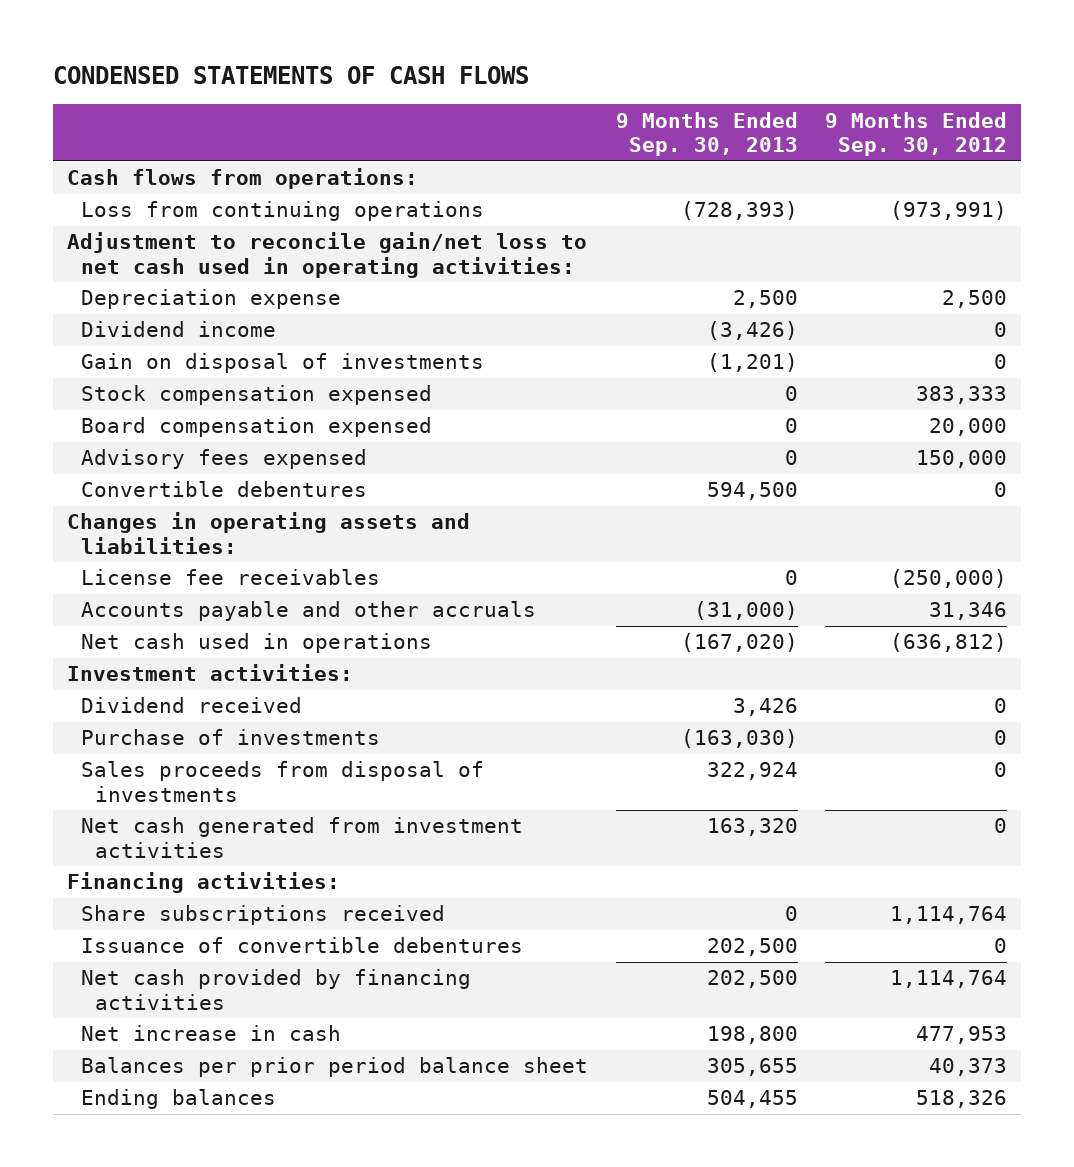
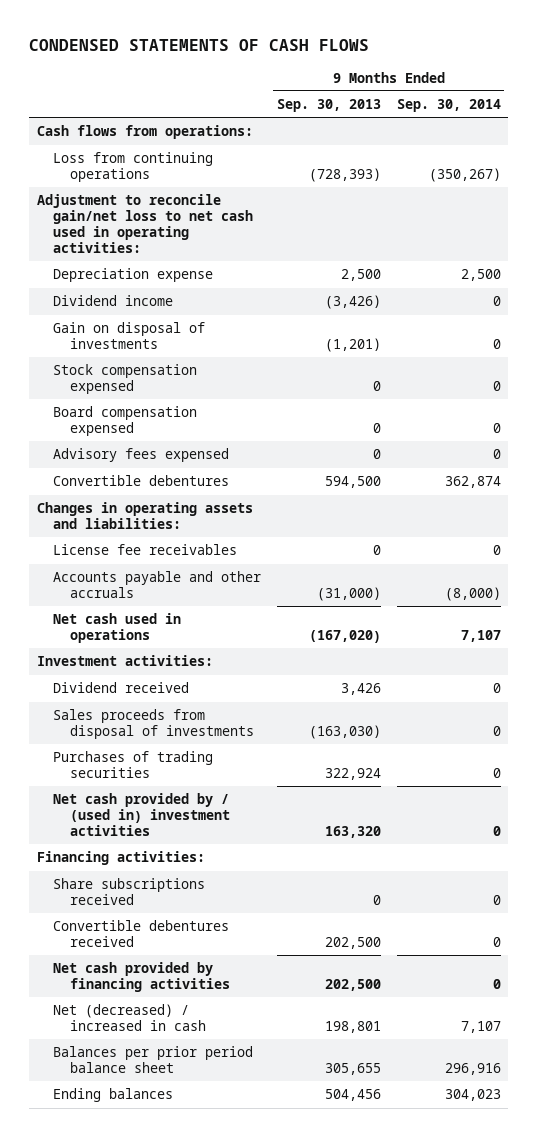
[825,111,1008,157] 9 Months Ended Sep. 30, 2012 -> none
none -> [396,99,501,113] Sep. 30, 2014
[80,729,380,746] Purchase of investments -> none
[706,762,798,781] 322,924 -> [309,725,382,740] (163,030)
none -> [53,751,214,779] Purchases of trading securities
[80,817,523,858] Net cash generated from investment activities -> [53,793,230,836] Net cash provided by / (used in) investment activities
[80,937,523,954] Issuance of convertible debentures -> [53,920,230,948] Convertible debentures received
[80,1025,341,1042] Net increase in cash -> [53,1004,206,1032] Net (decreased) / increased in cash
[706,1026,798,1045] 198,800 -> [325,1021,382,1034] 198,801
[706,1090,798,1109] 504,455 -> [325,1089,382,1102] 504,456

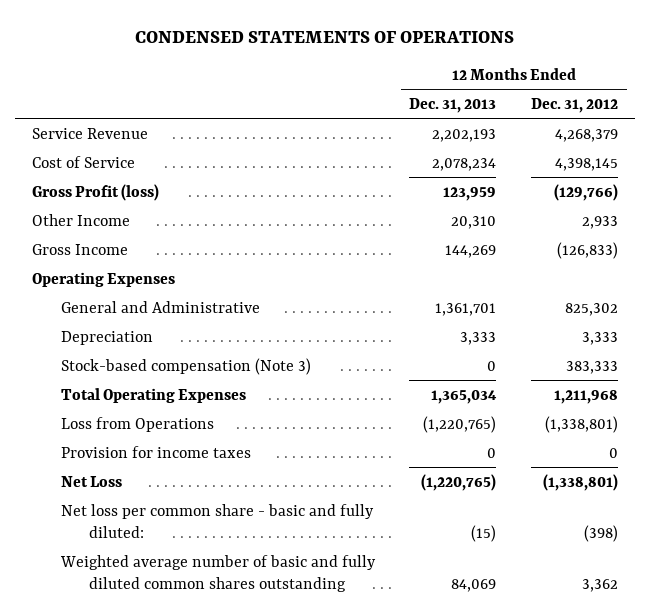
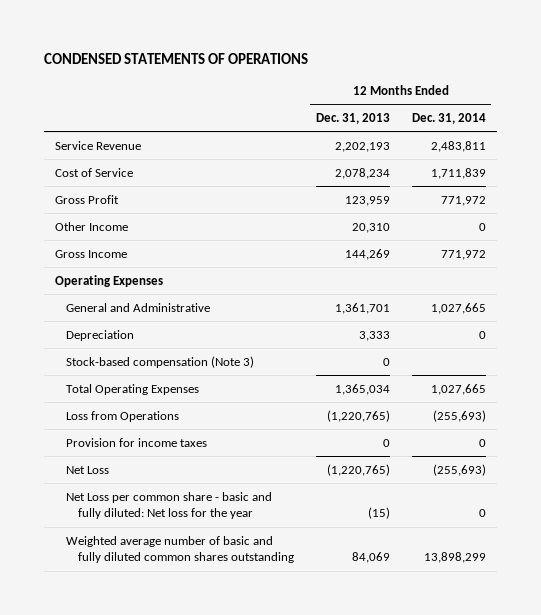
[531,98,619,114] Dec. 31, 2012 -> none
none -> [411,113,486,125] Dec. 31, 2014
[32,183,160,201] Gross Profit (loss) -> [55,194,120,204] Gross Profit
[60,503,374,538] Net loss per common share - basic and fully diluted: -> [66,491,273,520] Net Loss per common share - basic and fully diluted: Net loss for the year

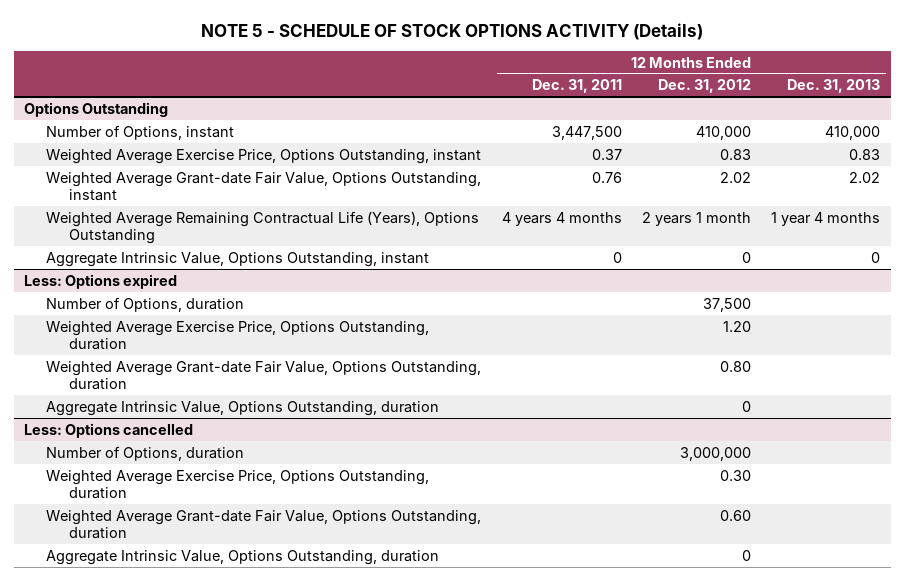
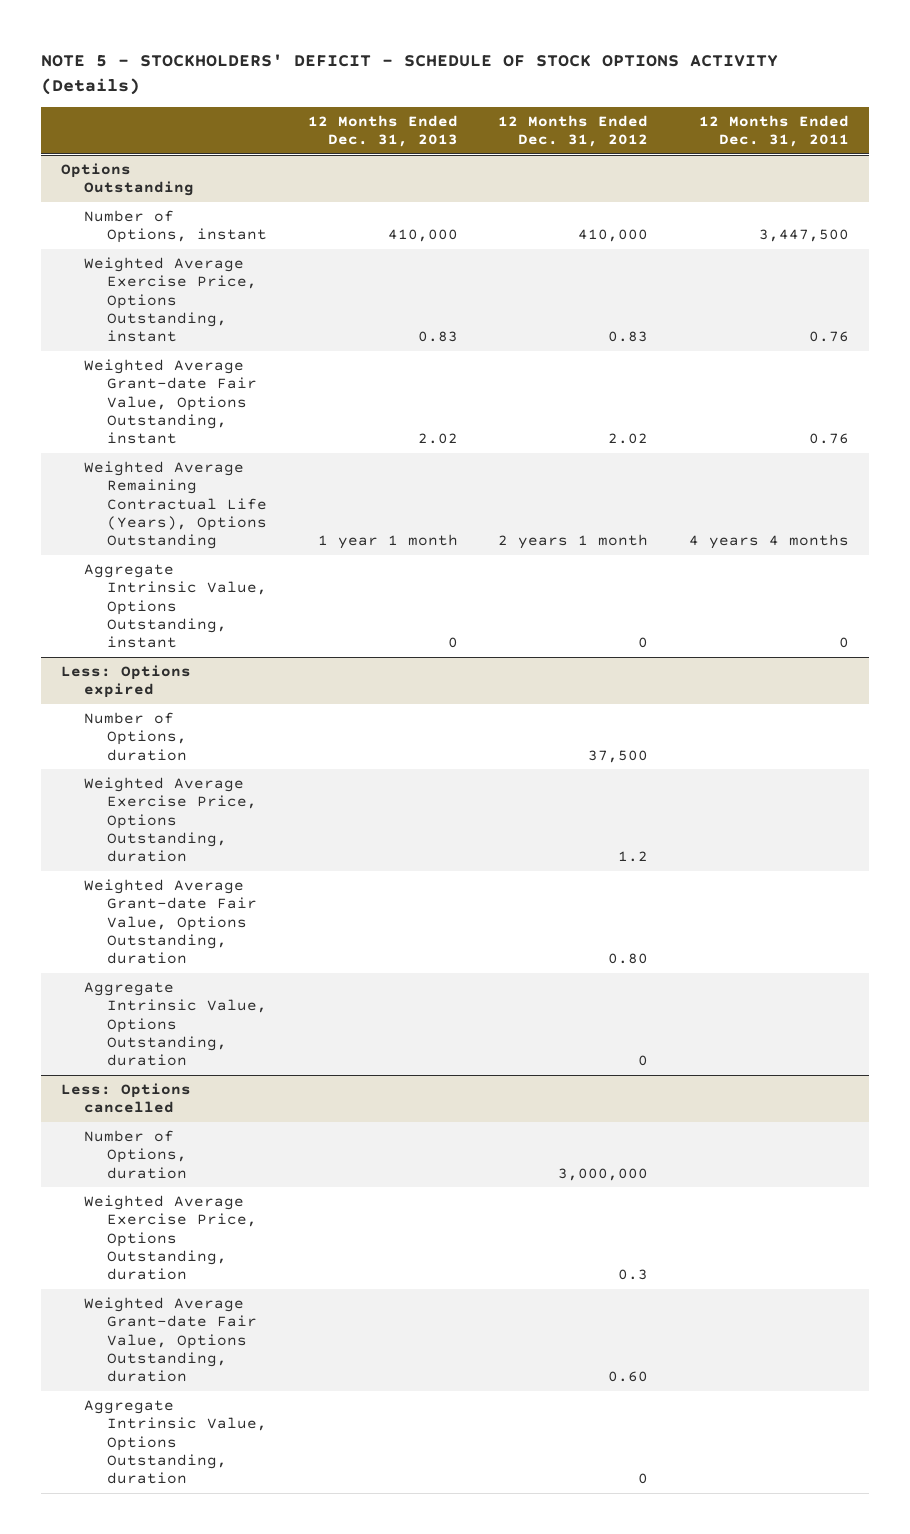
[201,22,704,40] NOTE 5 - SCHEDULE OF STOCK OPTIONS ACTIVITY (Details) -> [41,53,779,95] NOTE 5 - STOCKHOLDERS' DEFICIT - SCHEDULE OF STOCK OPTIONS ACTIVITY (Details)
[591,148,622,160] 0.37 -> [808,331,849,343] 0.76
[771,211,881,226] 1 year 4 months -> [317,534,458,550] 1 year 1 month
[723,320,752,332] 1.20 -> [618,851,649,863] 1.2
[720,469,752,481] 0.30 -> [618,1269,649,1281] 0.3

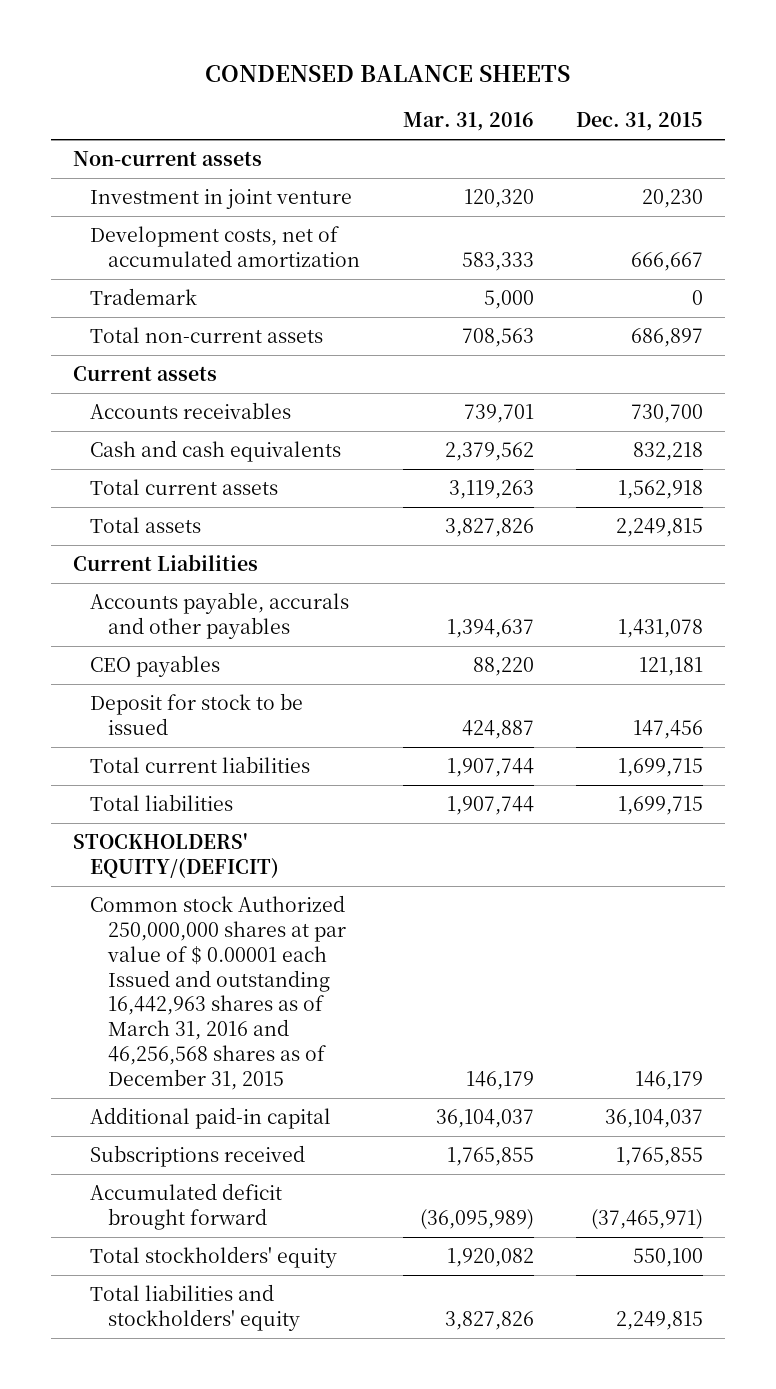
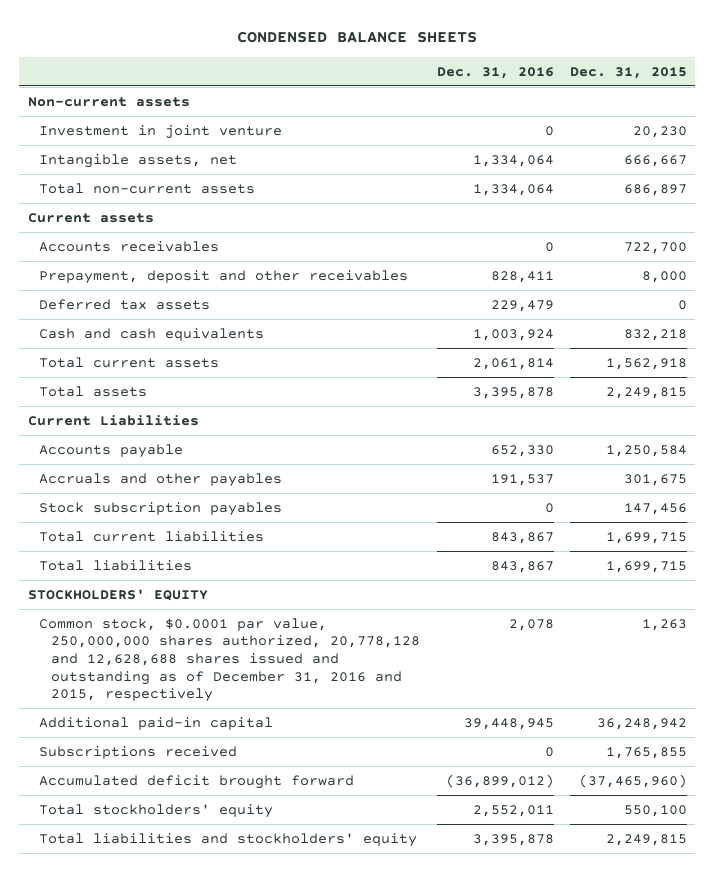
[402,112,534,132] Mar. 31, 2016 -> none
none -> [436,66,554,79] Dec. 31, 2016
[90,288,198,306] Trademark -> none
[90,226,361,267] Development costs, net of accumulated amortization -> [39,153,238,168] Intangible assets, net
[631,404,704,424] 730,700 -> [624,241,688,254] 722,700
none -> [39,269,409,284] Prepayment, deposit and other receivables
none -> [39,298,211,310] Deferred tax assets
[90,655,221,678] CEO payables -> none
none -> [39,443,184,458] Accounts payable
[90,592,350,639] Accounts payable, accurals and other payables -> [39,472,283,487] Accruals and other payables
[618,618,704,638] 1,431,078 -> [624,473,688,486] 301,675
[90,693,304,735] Deposit for stock to be issued -> [39,501,283,516] Stock subscription payables
[72,833,280,878] STOCKHOLDERS' EQUITY/(DEFICIT) -> [27,588,208,601] STOCKHOLDERS' EQUITY
[90,895,347,1090] Common stock Authorized 250,000,000 shares at par value of $ 0.00001 each Issued and outstanding 16,442,963 shares as of March 31, 2016 and 46,256,568 shares as of December 31, 2015 -> [39,617,420,703] Common stock, $0.0001 par value, 250,000,000 shares authorized, 20,778,128 and 12,628,688 shares issued and outstanding as of December 31, 2016 and 2015, respectively
[635,1070,704,1090] 146,179 -> [642,618,688,631] 1,263
[605,1109,704,1129] 36,104,037 -> [597,717,688,730] 36,248,942
[591,1208,704,1230] (37,465,971) -> [579,773,688,788] (37,465,960)

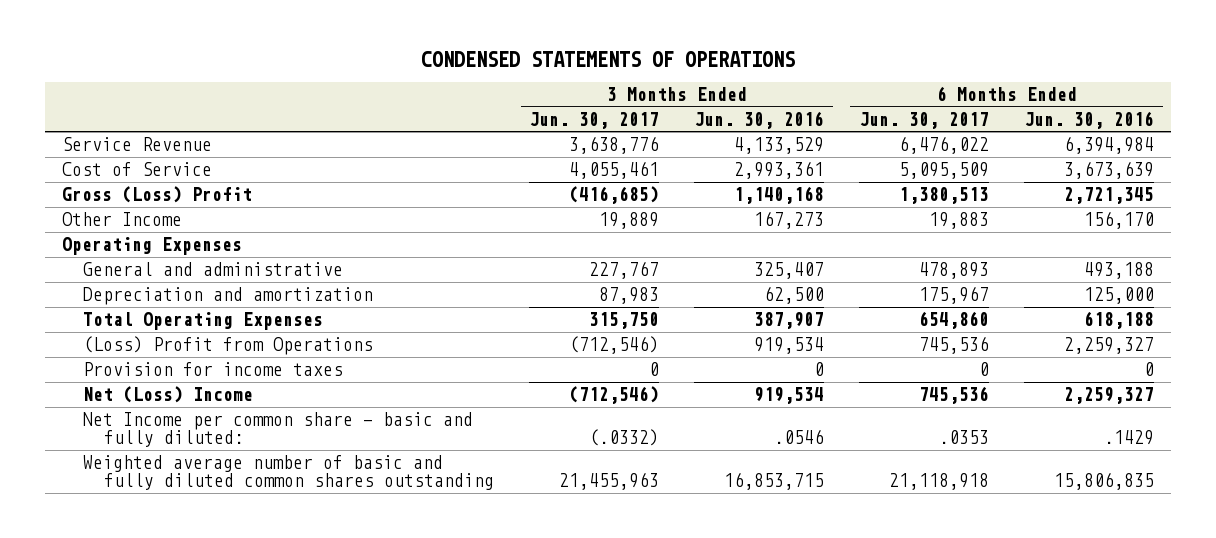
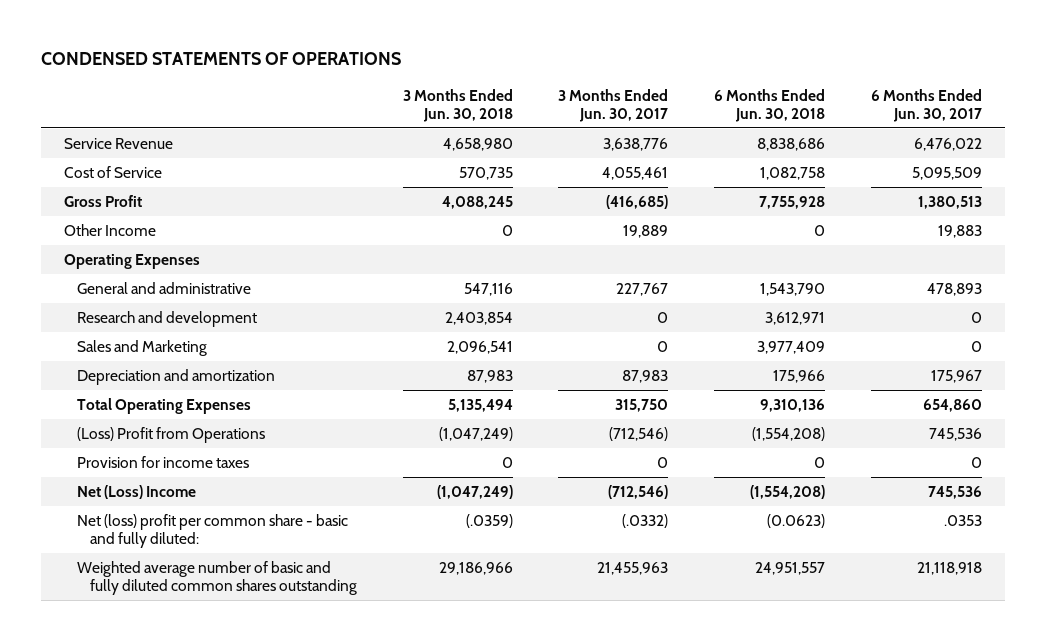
[694,110,825,129] Jun. 30, 2016 -> none
[1023,110,1154,129] Jun. 30, 2016 -> none
none -> [402,88,513,122] 3 Months Ended Jun. 30, 2018
none -> [714,88,826,122] 6 Months Ended Jun. 30, 2018
[62,186,253,204] Gross (Loss) Profit -> [63,194,142,207] Gross Profit
none -> [76,310,257,327] Research and development
none -> [76,339,207,356] Sales and Marketing
[83,412,474,448] Net Income per common share - basic and fully diluted: -> [76,513,348,548] Net (loss) profit per common share - basic and fully diluted:

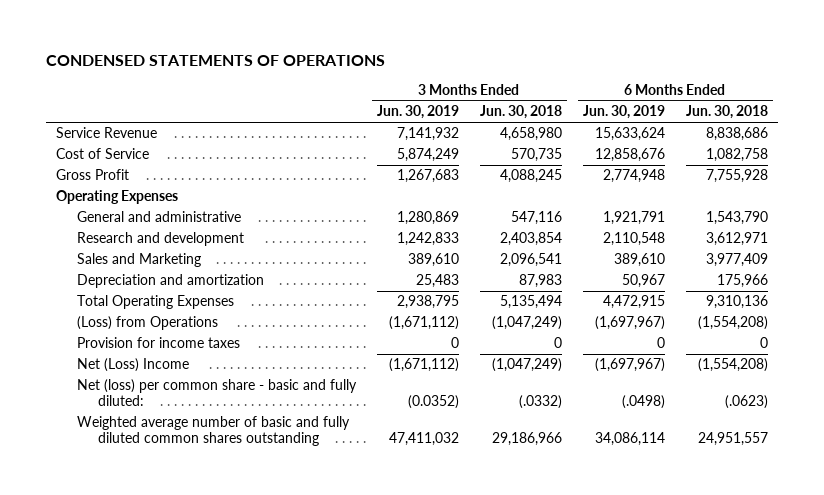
[558,88,669,122] 3 Months Ended Jun. 30, 2017 -> none
[870,88,982,122] 6 Months Ended Jun. 30, 2017 -> none
none -> [376,105,459,120] Jun. 30, 2019
none -> [582,105,665,120] Jun. 30, 2019
[63,223,156,236] Other Income -> none
[76,426,265,443] (Loss) Profit from Operations -> [76,316,218,331] (Loss) from Operations
[76,513,348,548] Net (loss) profit per common share - basic and fully diluted: -> [76,379,357,407] Net (loss) per common share - basic and fully diluted:
[465,513,513,528] (.0359) -> [518,395,562,410] (.0332)
[767,513,826,528] (0.0623) -> [724,395,768,410] (.0623)

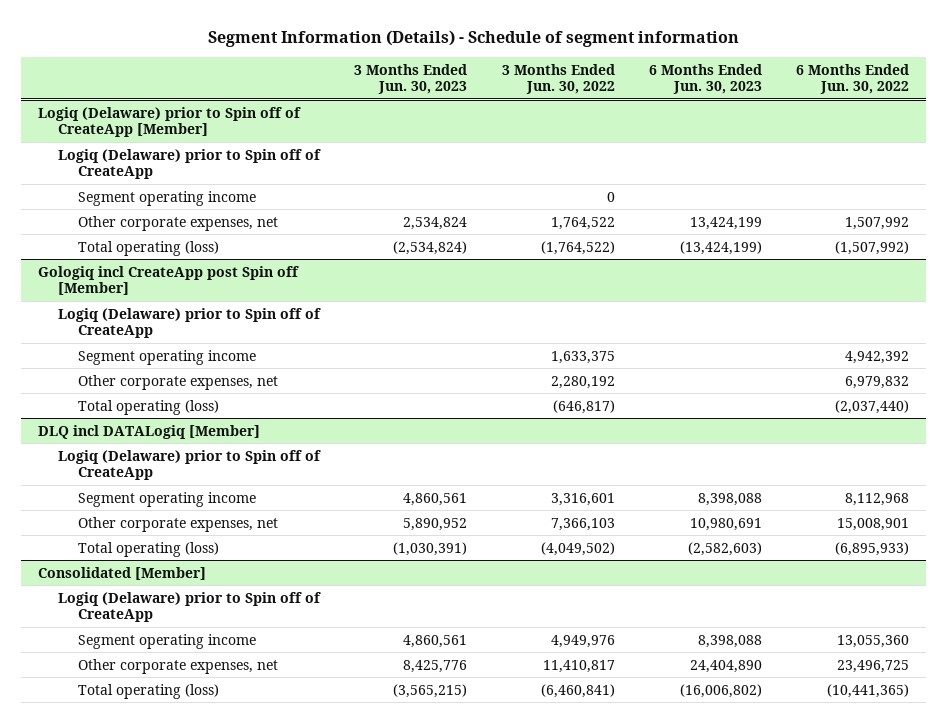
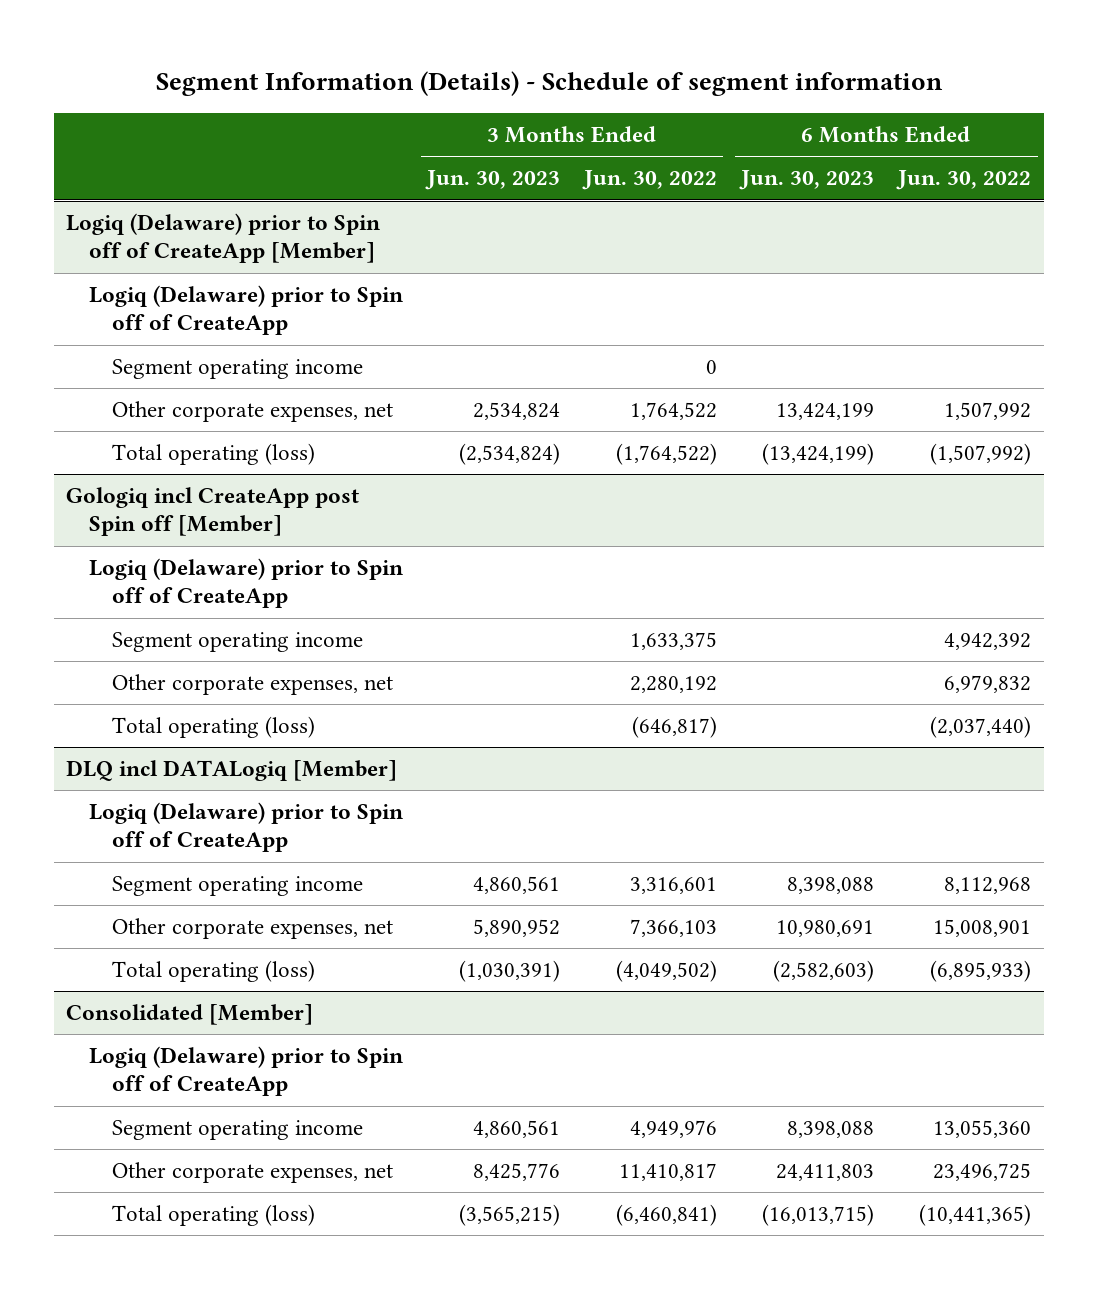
[689,659,762,673] 24,404,890 -> [776,1164,875,1182] 24,411,803
[679,683,762,698] (16,006,802) -> [762,1204,875,1227] (16,013,715)

